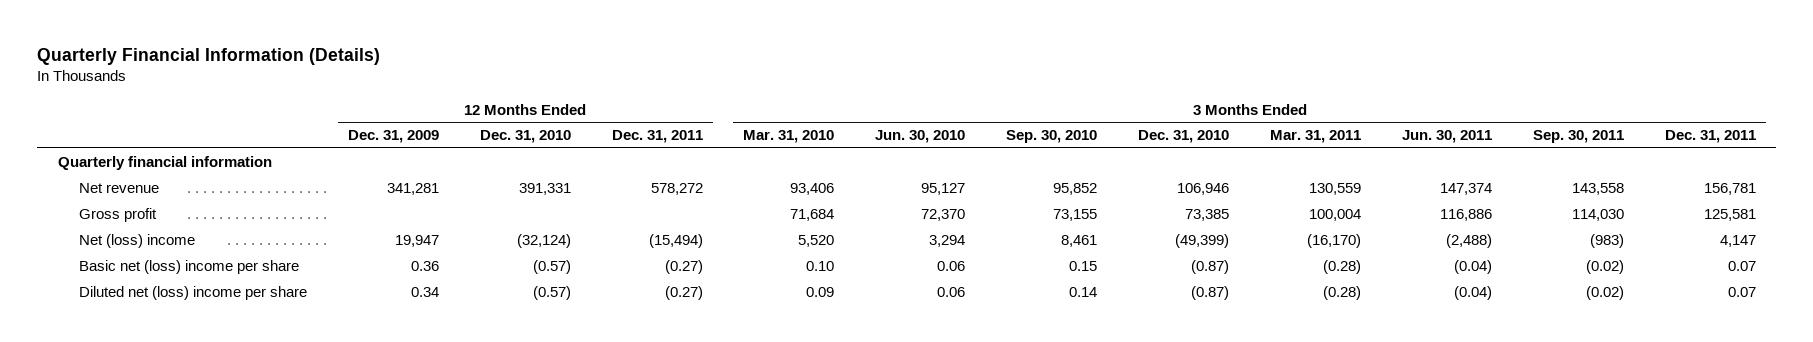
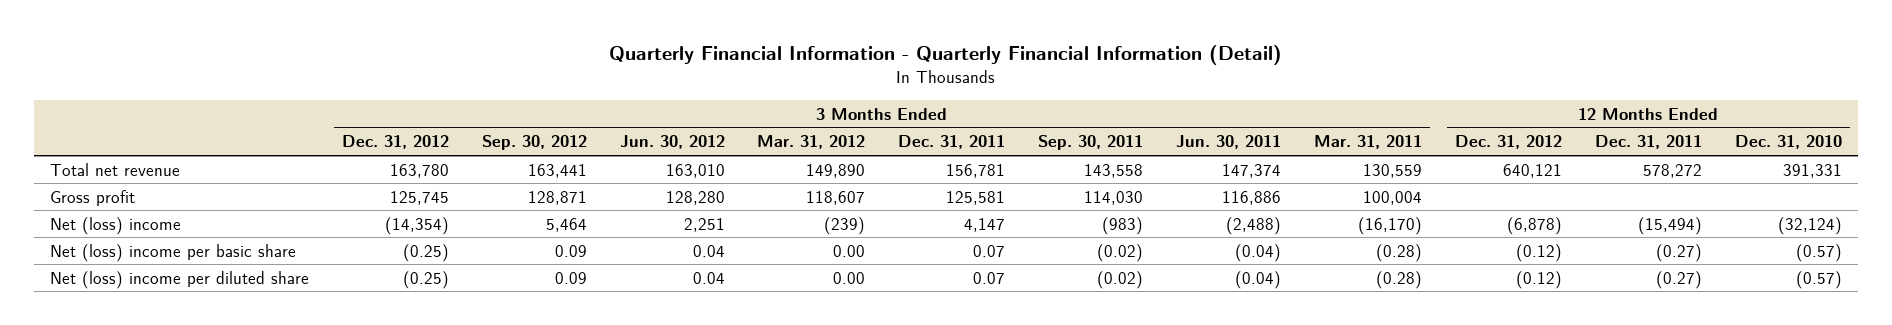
[37,47,381,65] Quarterly Financial Information (Details) -> [608,45,1282,66] Quarterly Financial Information - Quarterly Financial Information (Detail)
[347,130,439,144] Dec. 31, 2009 -> none
[743,130,835,144] Mar. 31, 2010 -> none
[875,130,966,144] Jun. 30, 2010 -> none
[1006,130,1098,144] Sep. 30, 2010 -> none
[1138,130,1230,144] Dec. 31, 2010 -> none
none -> [341,135,449,150] Dec. 31, 2012
none -> [481,135,587,151] Sep. 30, 2012
none -> [619,135,725,150] Jun. 30, 2012
none -> [757,135,866,150] Mar. 31, 2012
none -> [1454,135,1562,150] Dec. 31, 2012
[57,156,272,171] Quarterly financial information -> none
[78,183,159,194] Net revenue -> [50,162,181,176] Total net revenue
[78,260,299,275] Basic net (loss) income per share -> [50,243,297,262] Net (loss) income per basic share
[78,286,307,301] Diluted net (loss) income per share -> [50,270,310,289] Net (loss) income per diluted share

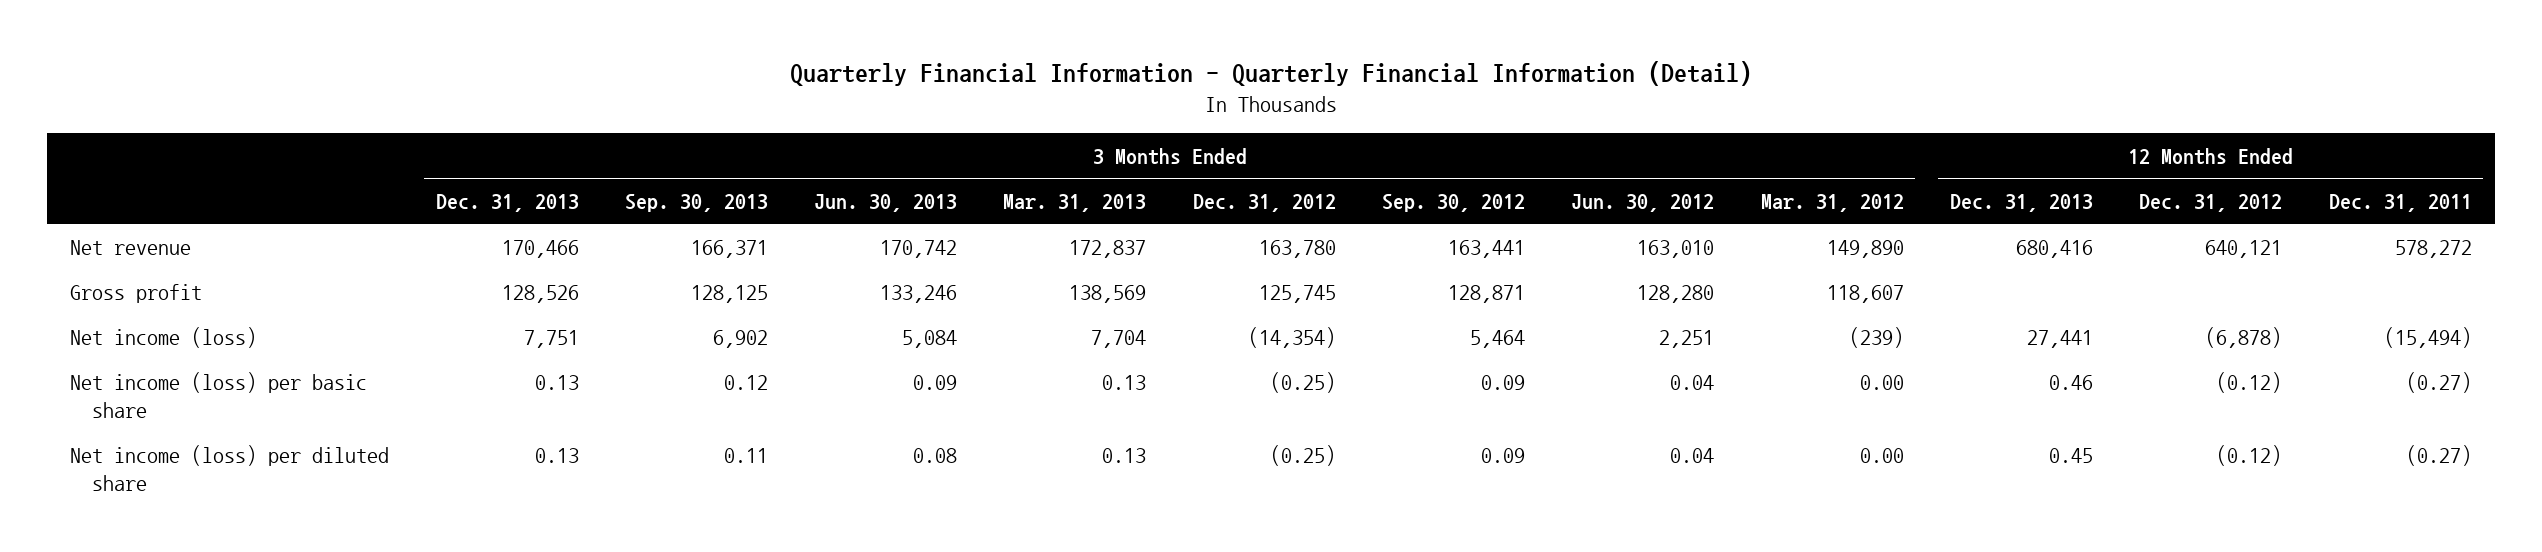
[898,135,1006,150] Dec. 31, 2011 -> none
[1038,135,1144,151] Sep. 30, 2011 -> none
[1176,135,1282,150] Jun. 30, 2011 -> none
[1313,135,1422,150] Mar. 31, 2011 -> none
[1734,135,1842,150] Dec. 31, 2010 -> none
none -> [435,193,579,212] Dec. 31, 2013
none -> [624,193,768,212] Sep. 30, 2013
none -> [814,193,958,212] Jun. 30, 2013
none -> [1003,193,1147,212] Mar. 31, 2013
none -> [1949,193,2093,212] Dec. 31, 2013
[50,162,181,176] Total net revenue -> [70,239,192,255] Net revenue
[50,216,182,235] Net (loss) income -> [70,326,258,348] Net income (loss)
[50,243,297,262] Net (loss) income per basic share -> [70,371,368,418] Net income (loss) per basic share
[50,270,310,289] Net (loss) income per diluted share -> [70,444,390,491] Net income (loss) per diluted share

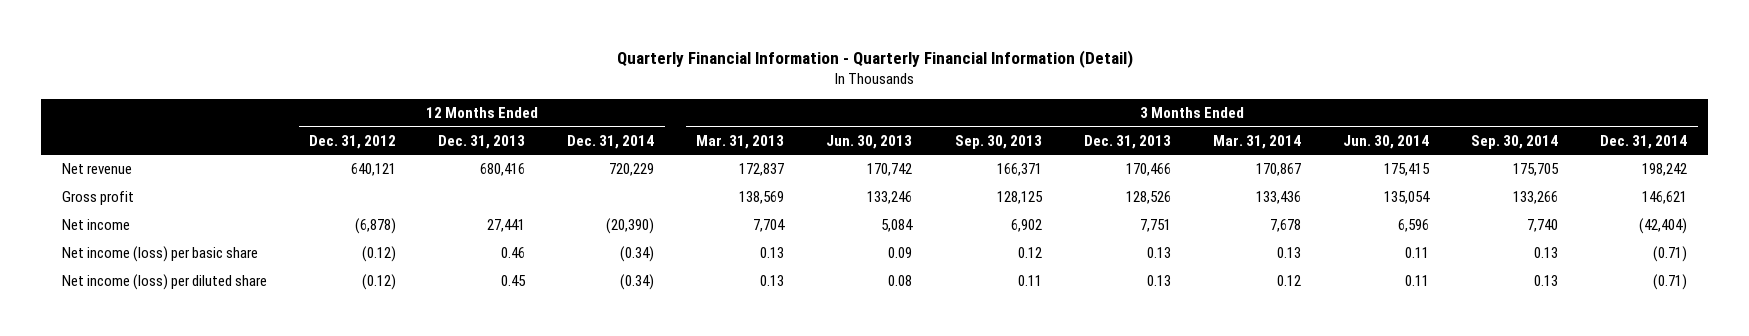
[1192,193,1336,212] Dec. 31, 2012 -> none
[1382,193,1526,212] Sep. 30, 2012 -> none
[1571,193,1715,212] Jun. 30, 2012 -> none
[1760,193,1904,212] Mar. 31, 2012 -> none
[2328,193,2472,212] Dec. 31, 2011 -> none
none -> [567,134,655,149] Dec. 31, 2014
none -> [1212,134,1301,149] Mar. 31, 2014
none -> [1342,134,1429,149] Jun. 30, 2014
none -> [1471,134,1559,149] Sep. 30, 2014
none -> [1600,134,1688,149] Dec. 31, 2014
[70,326,258,348] Net income (loss) -> [61,219,130,231] Net income

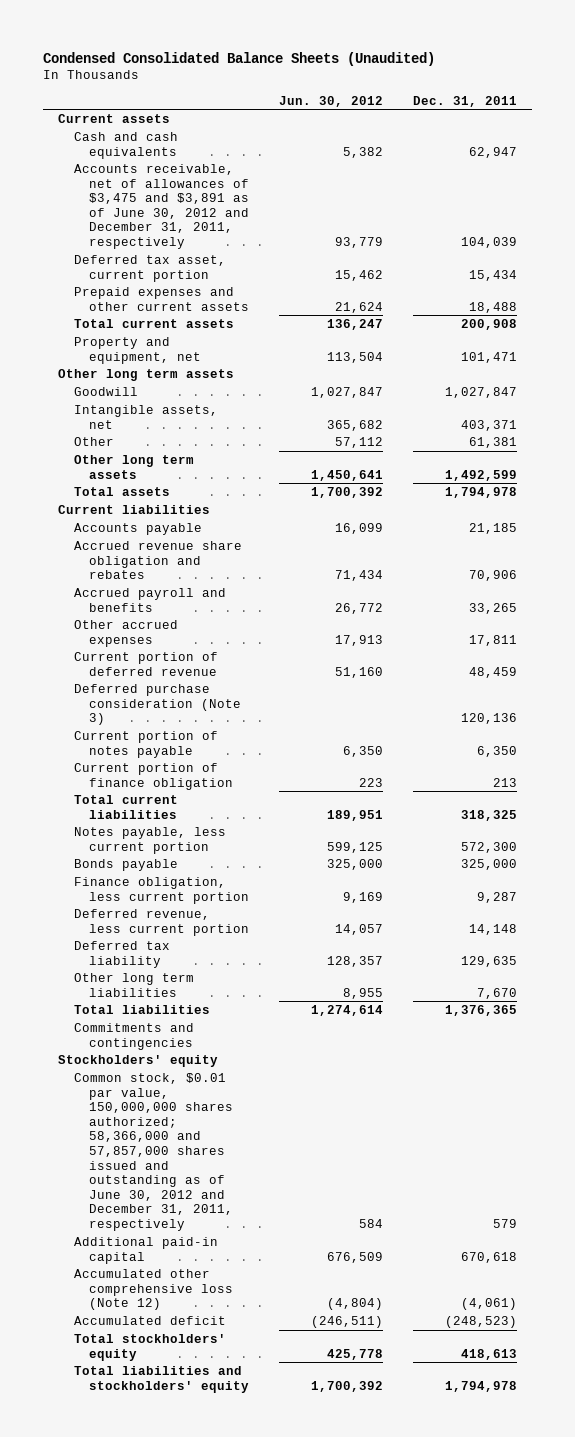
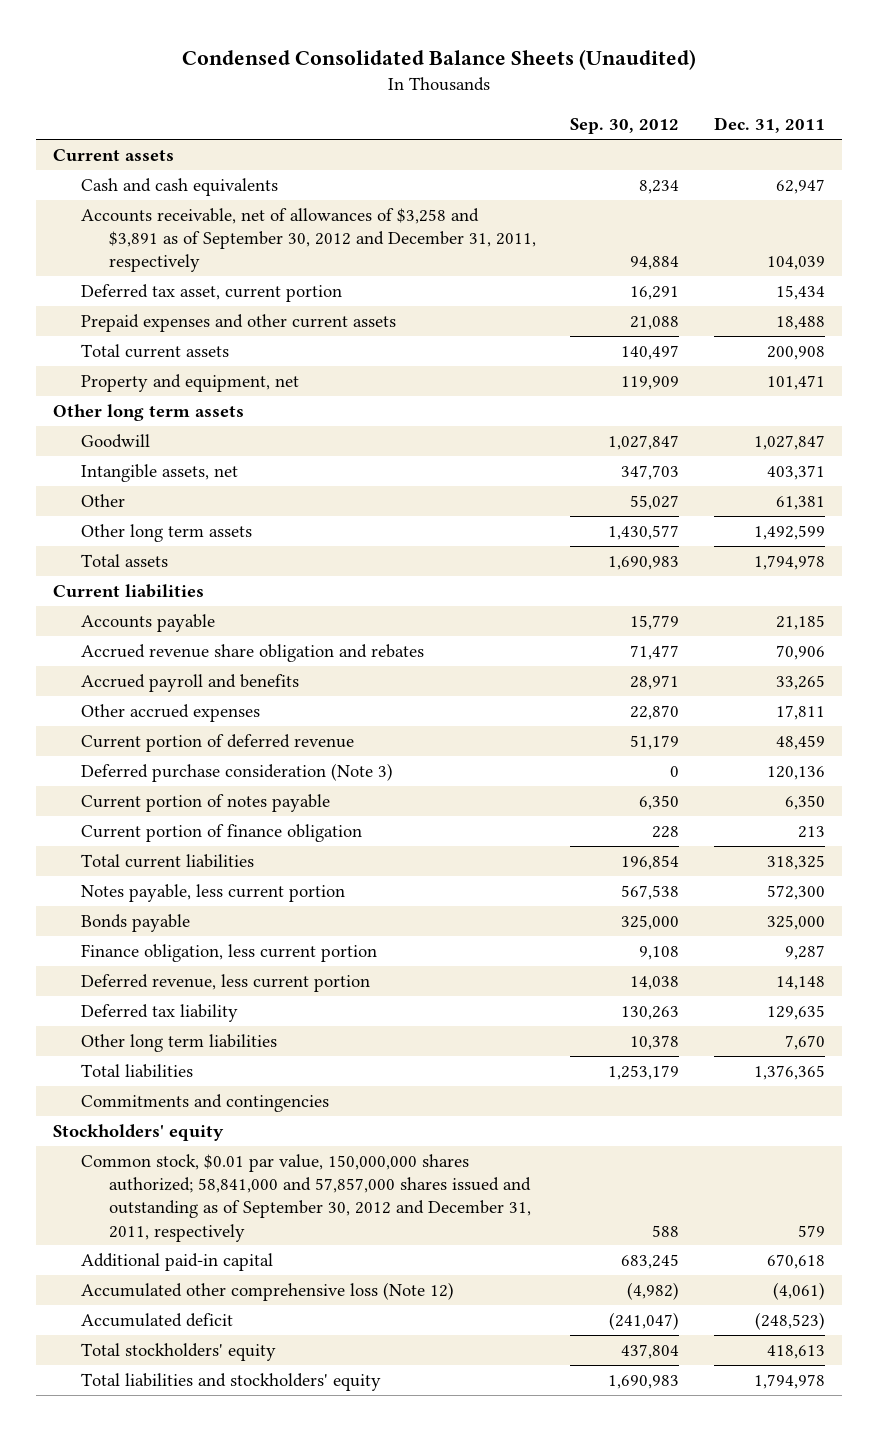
[278,95,383,107] Jun. 30, 2012 -> none
none -> [570,118,680,135] Sep. 30, 2012
[73,163,249,249] Accounts receivable, net of allowances of $3,475 and $3,891 as of June 30, 2012 and December 31, 2011, respectively -> [81,208,536,273] Accounts receivable, net of allowances of $3,258 and $3,891 as of September 30, 2012 and December 31, 2011, respectively
[73,1072,233,1232] Common stock, $0.01 par value, 150,000,000 shares authorized; 58,366,000 and 57,857,000 shares issued and outstanding as of June 30, 2012 and December 31, 2011, respectively -> [81,1154,531,1242] Common stock, $0.01 par value, 150,000,000 shares authorized; 58,841,000 and 57,857,000 shares issued and outstanding as of September 30, 2012 and December 31, 2011, respectively

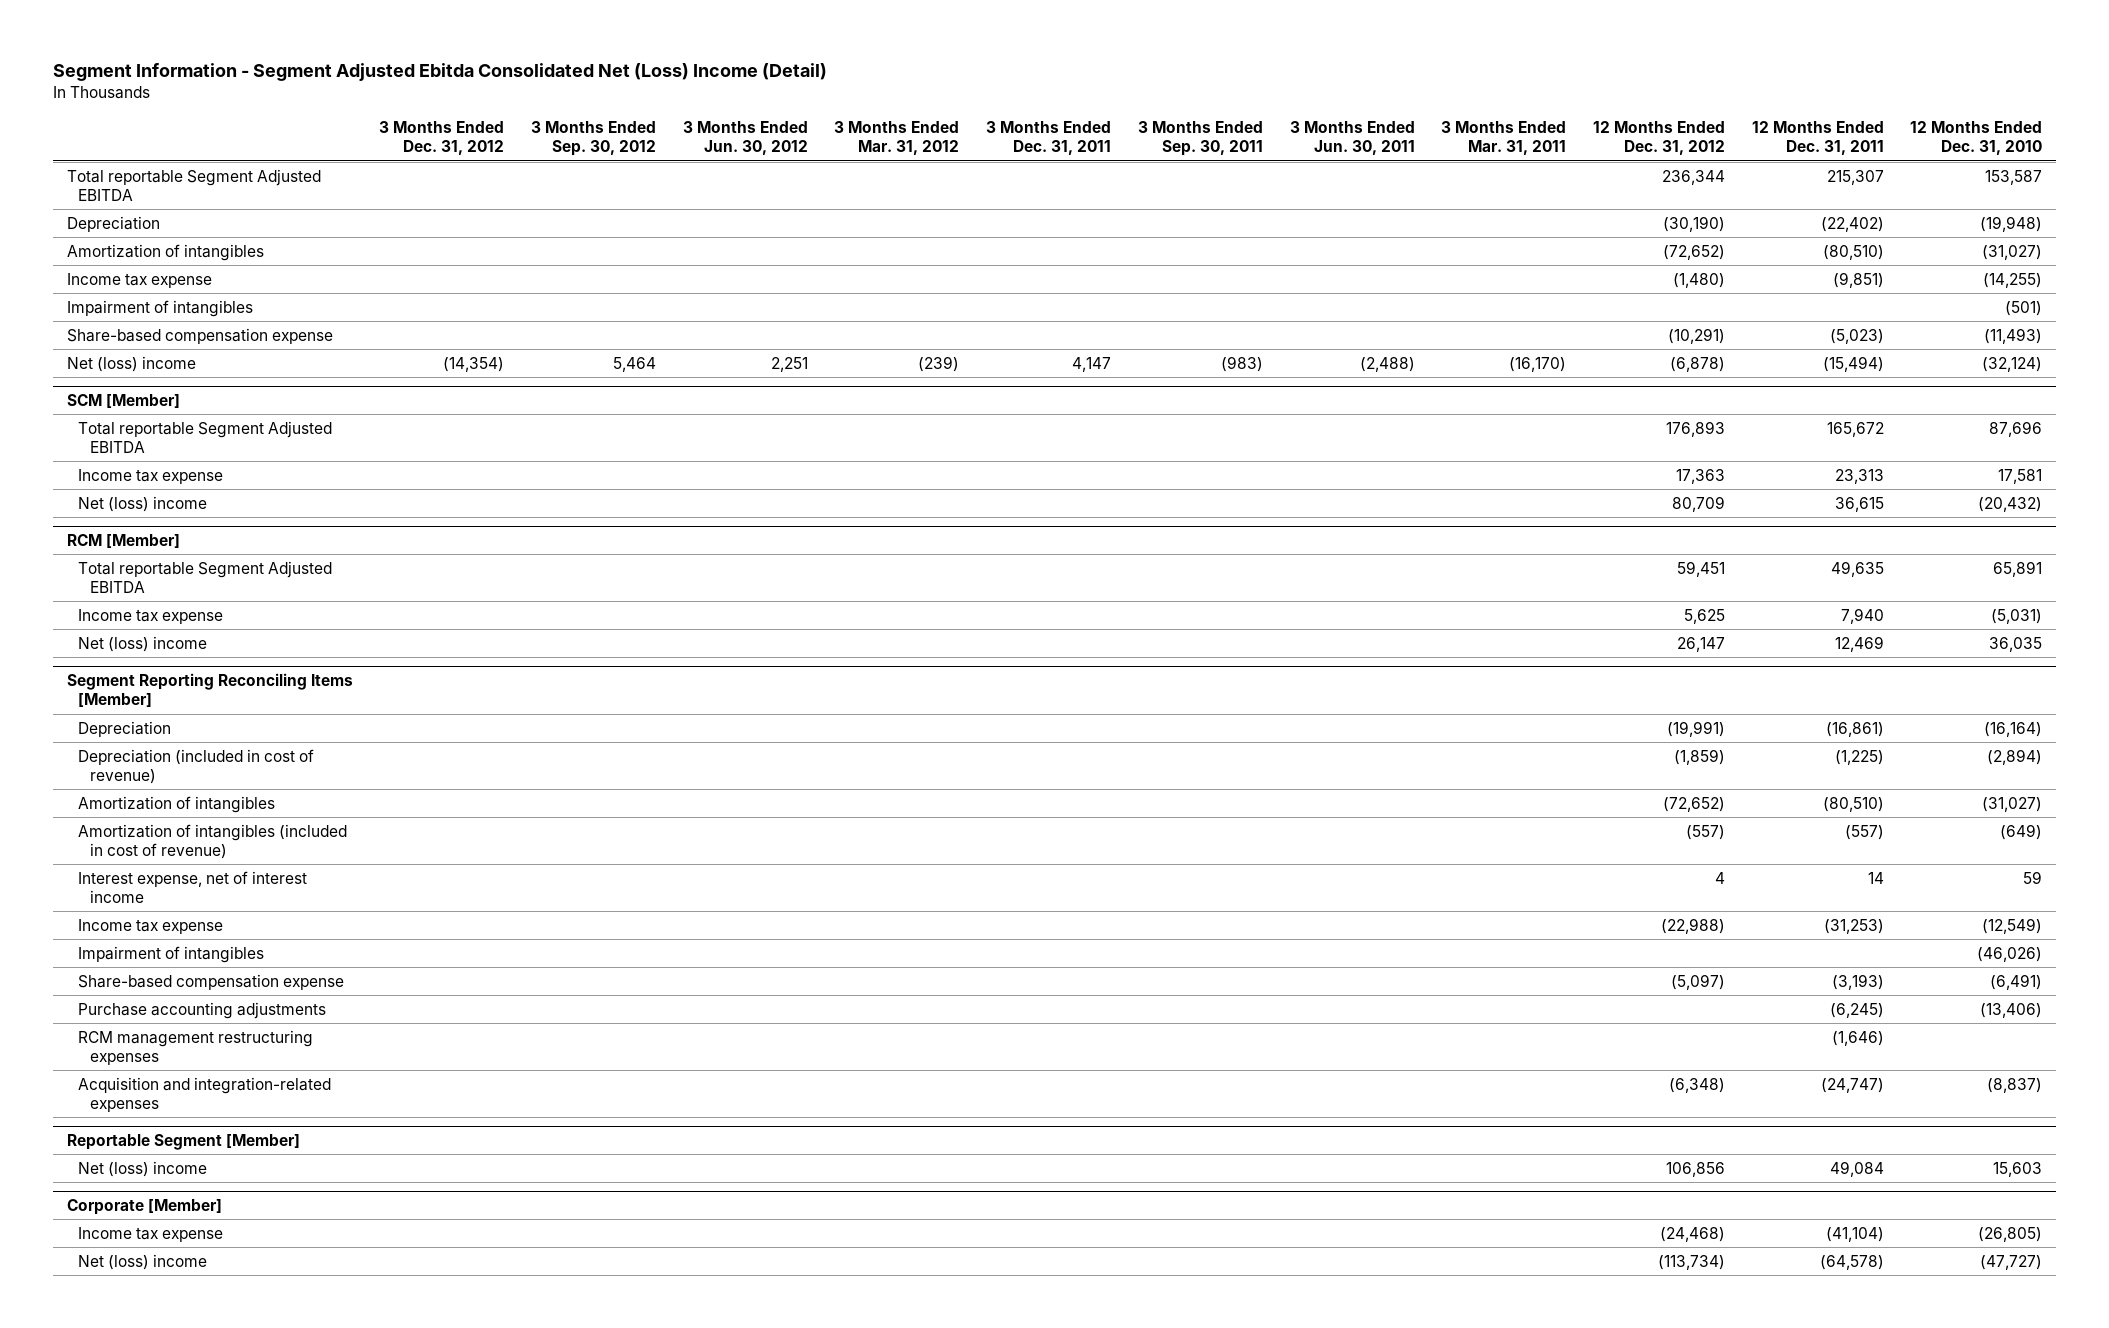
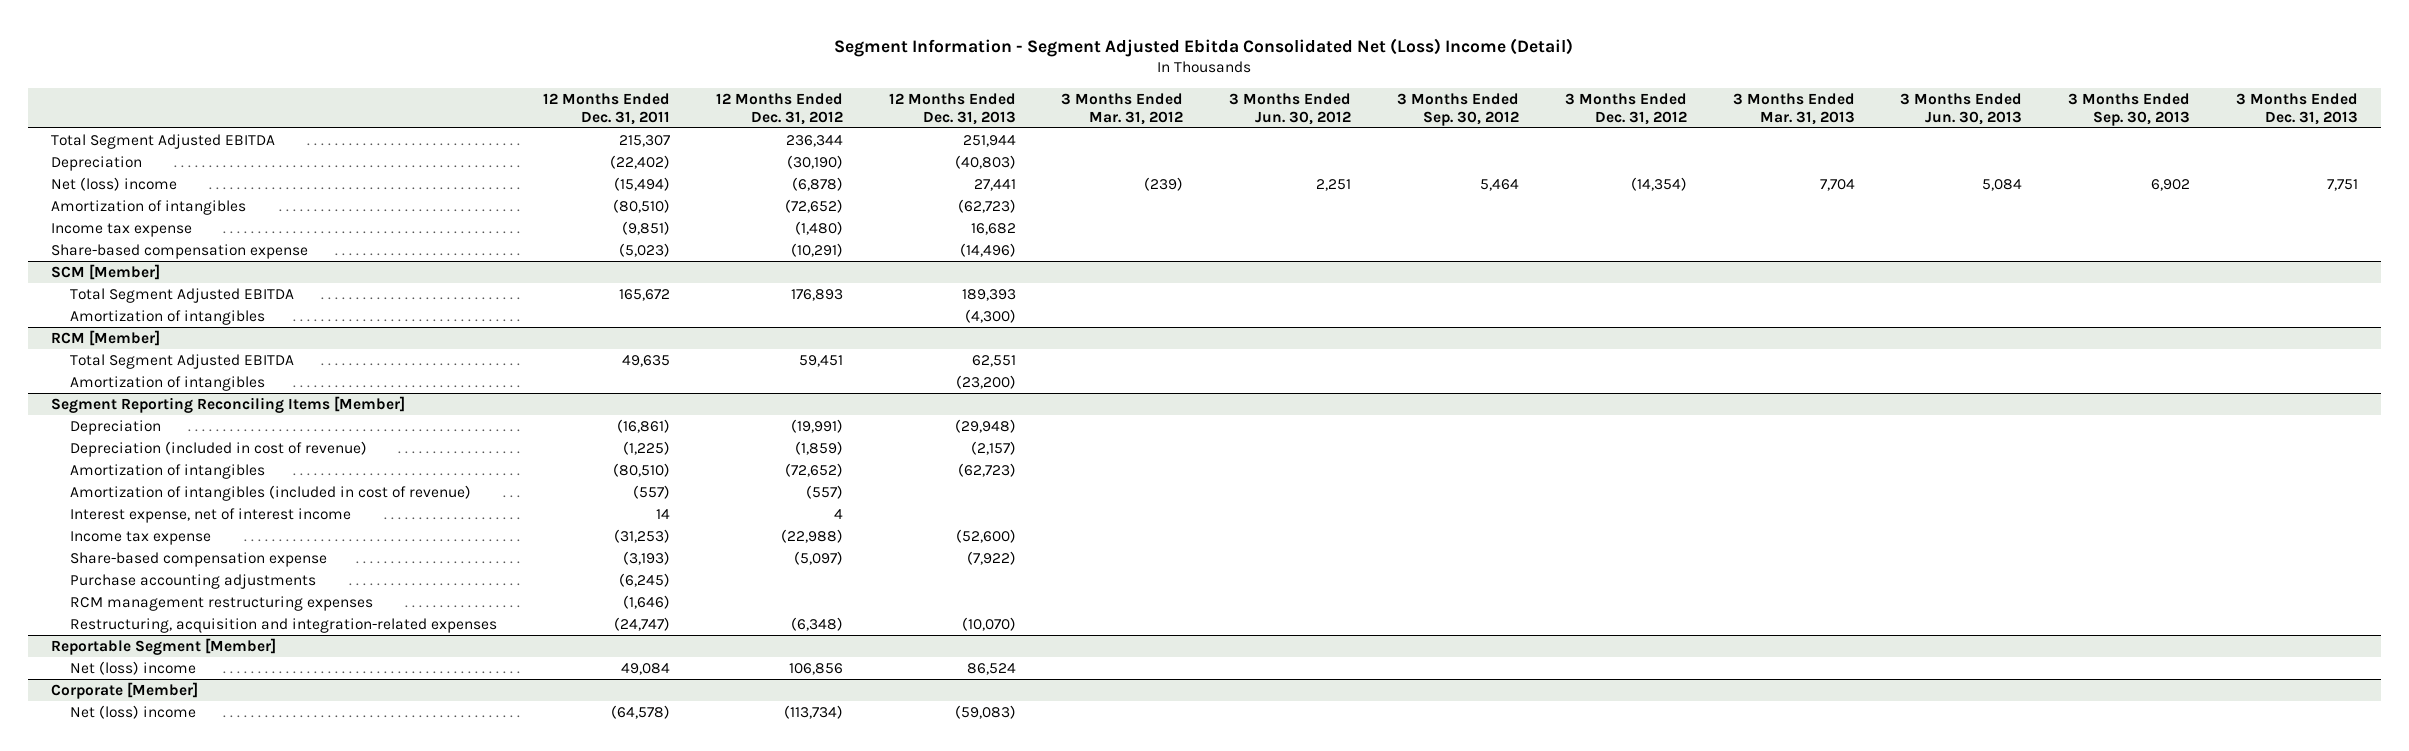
[986,121,1112,156] 3 Months Ended Dec. 31, 2011 -> none
[1137,121,1263,157] 3 Months Ended Sep. 30, 2011 -> none
[1289,121,1415,156] 3 Months Ended Jun. 30, 2011 -> none
[1441,121,1567,156] 3 Months Ended Mar. 31, 2011 -> none
[1910,121,2043,156] 12 Months Ended Dec. 31, 2010 -> none
none -> [888,92,1016,125] 12 Months Ended Dec. 31, 2013
none -> [1732,92,1855,125] 3 Months Ended Mar. 31, 2013
none -> [1900,92,2023,125] 3 Months Ended Jun. 30, 2013
none -> [2068,92,2191,126] 3 Months Ended Sep. 30, 2013
none -> [2236,92,2359,125] 3 Months Ended Dec. 31, 2013
[66,168,321,201] Total reportable Segment Adjusted EBITDA -> [50,133,275,149] Total Segment Adjusted EBITDA
[66,355,196,372] Net (loss) income -> [50,176,177,191] Net (loss) income
[66,299,253,317] Impairment of intangibles -> none
[78,468,224,484] Income tax expense -> none
[78,495,208,512] Net (loss) income -> none
[78,420,333,453] Total reportable Segment Adjusted EBITDA -> [70,287,295,303] Total Segment Adjusted EBITDA
none -> [70,309,266,325] Amortization of intangibles
[78,608,224,624] Income tax expense -> none
[78,635,208,652] Net (loss) income -> none
[78,560,333,593] Total reportable Segment Adjusted EBITDA -> [70,353,295,369] Total Segment Adjusted EBITDA
none -> [70,375,266,391] Amortization of intangibles
[78,945,265,963] Impairment of intangibles -> none
[78,1076,332,1112] Acquisition and integration-related expenses -> [70,617,498,633] Restructuring, acquisition and integration-related expenses
[78,1226,224,1242] Income tax expense -> none

